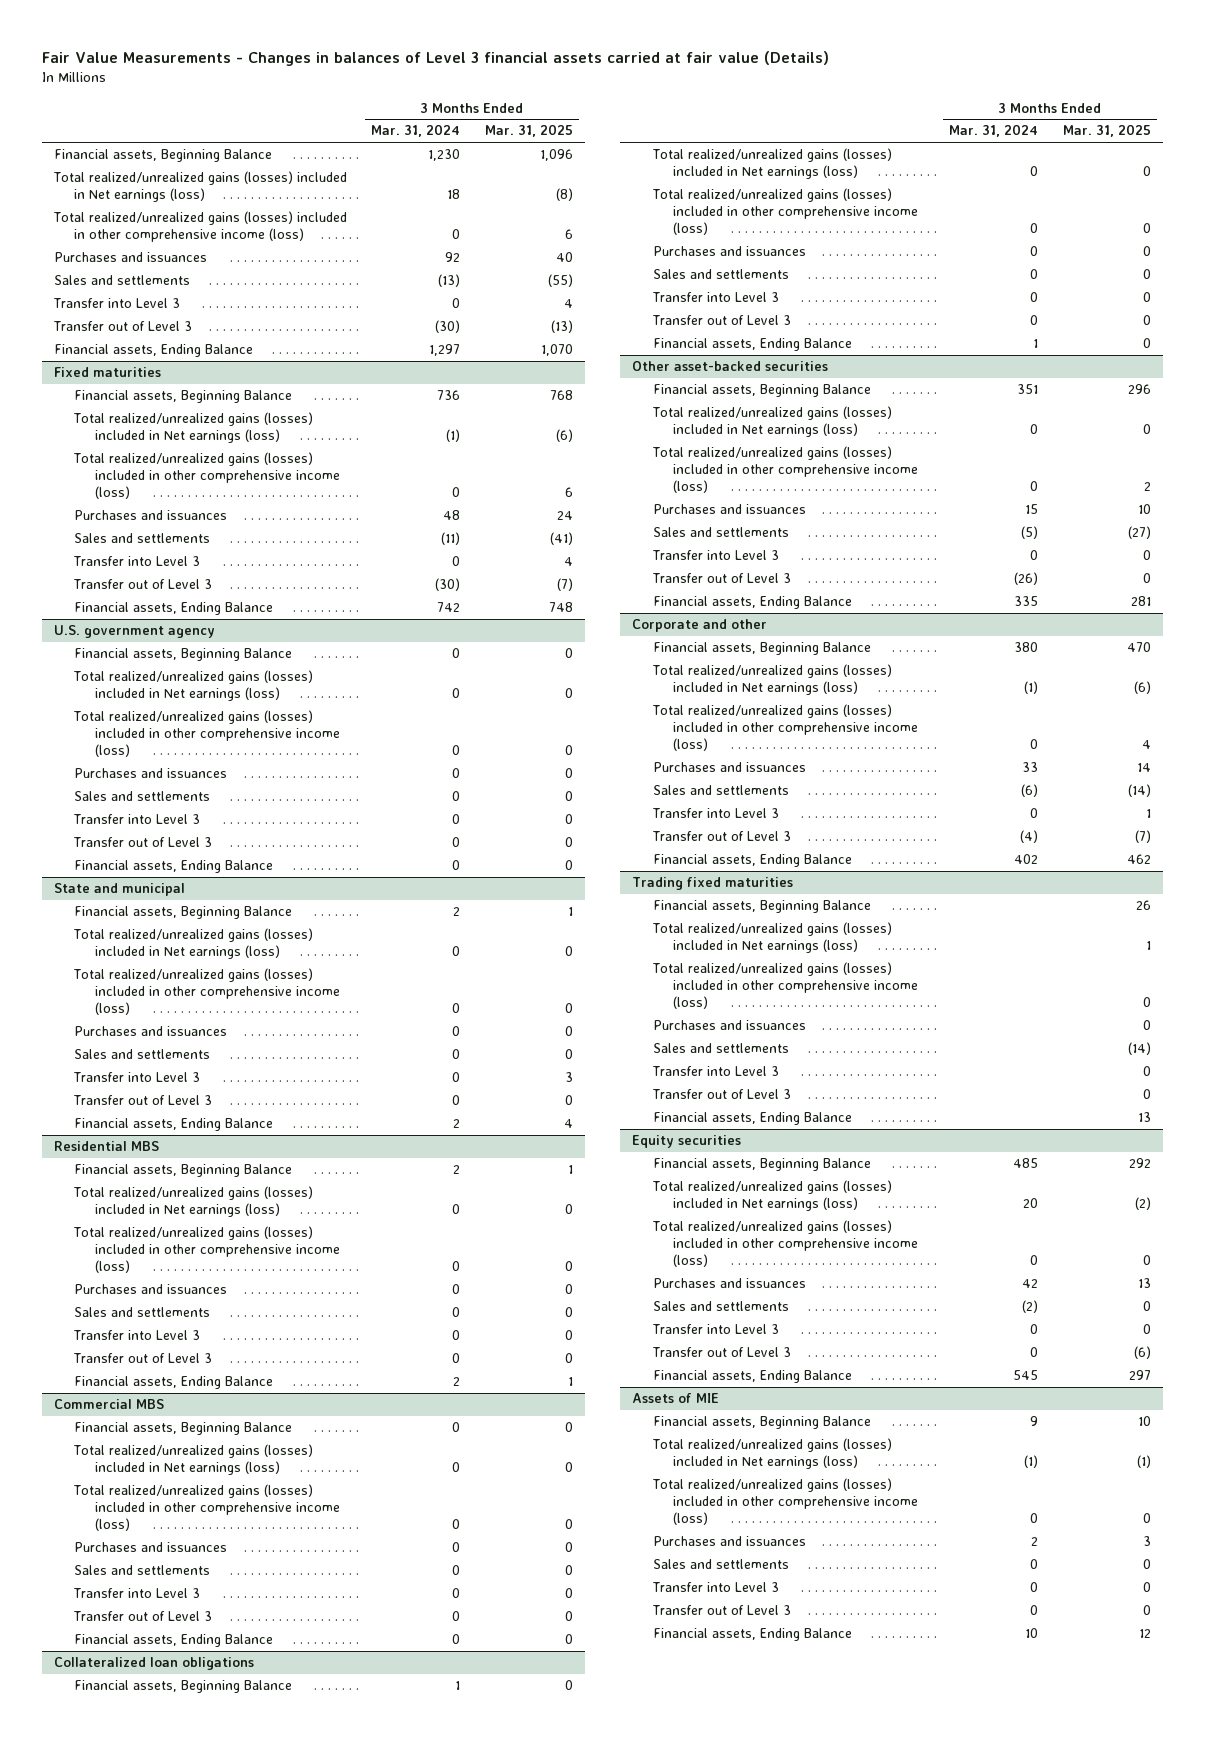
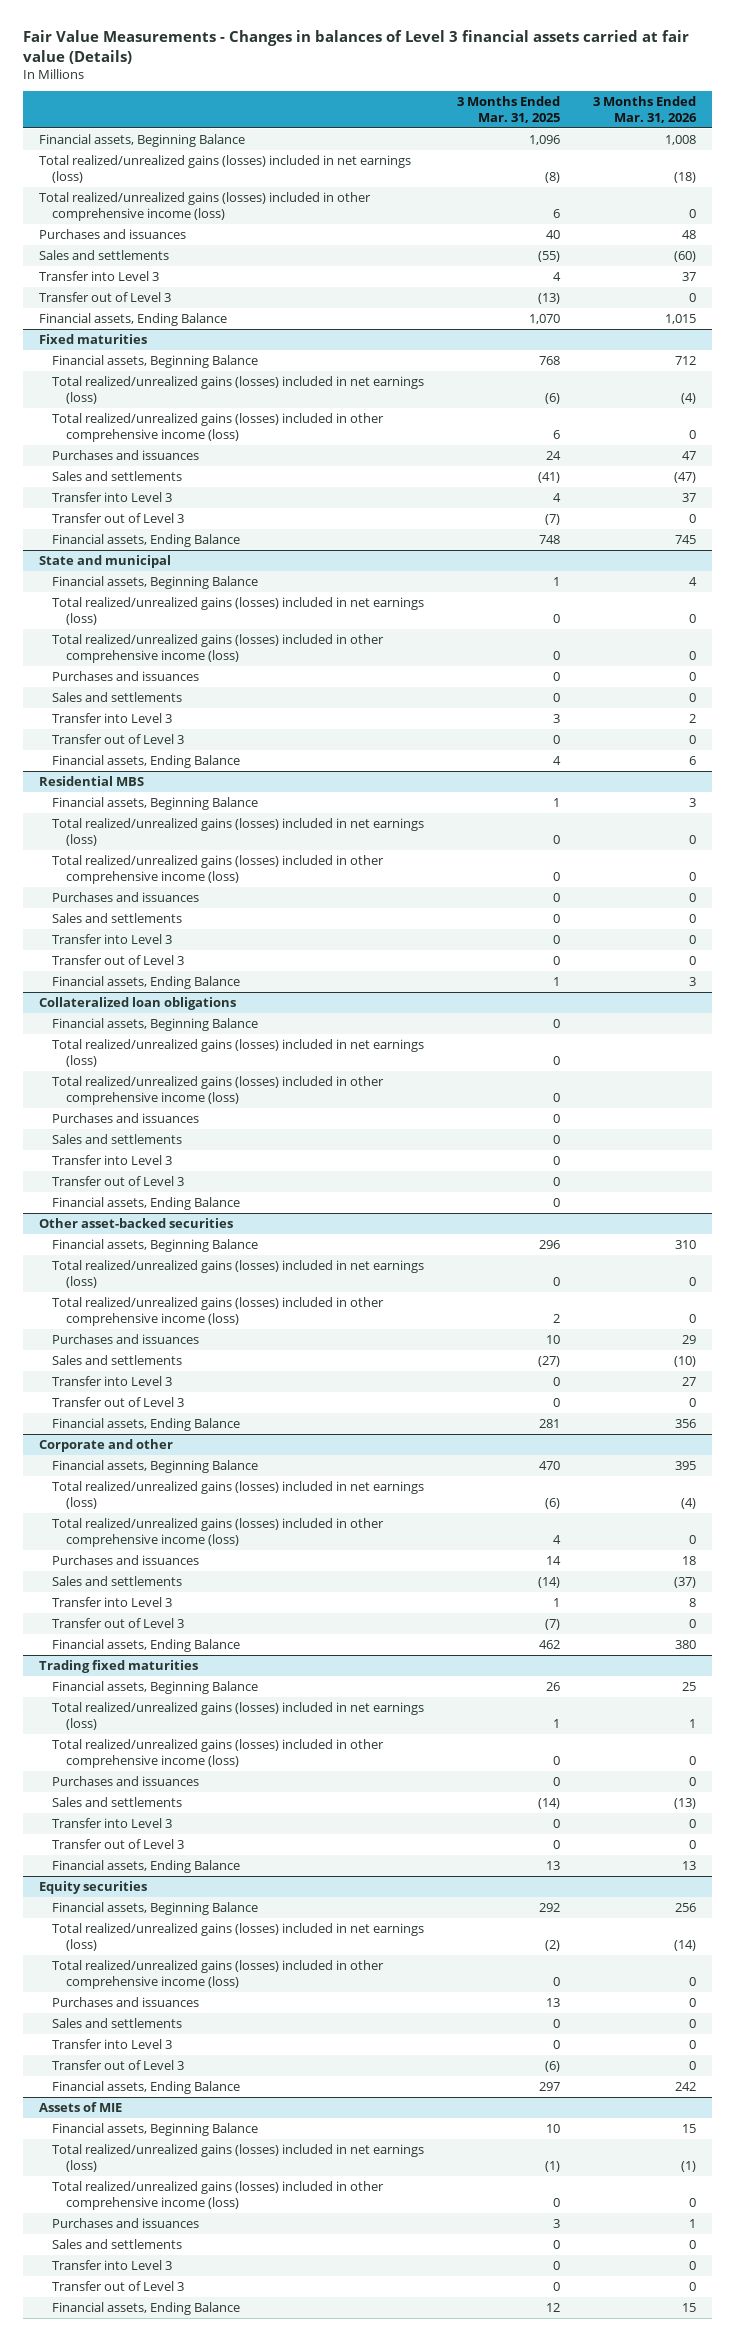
[371,124,461,138] Mar. 31, 2024 -> none
none -> [592,95,697,123] 3 Months Ended Mar. 31, 2026
[52,171,347,203] Total realized/unrealized gains (losses) included in Net earnings (loss) -> [39,154,412,183] Total realized/unrealized gains (losses) included in net earnings (loss)
[73,412,314,444] Total realized/unrealized gains (losses) included in Net earnings (loss) -> [52,375,425,404] Total realized/unrealized gains (losses) included in net earnings (loss)
[53,625,215,639] U.S. government agency -> none
[74,648,293,662] Financial assets, Beginning Balance -> none
[73,670,314,702] Total realized/unrealized gains (losses) included in Net earnings (loss) -> none
[73,710,341,758] Total realized/unrealized gains (losses) included in other comprehensive income (loss) -> none
[74,768,228,779] Purchases and issuances -> none
[74,791,211,802] Sales and settlements -> none
[73,814,201,825] Transfer into Level 3 -> none
[73,837,213,848] Transfer out of Level 3 -> none
[74,860,274,874] Financial assets, Ending Balance -> none
[73,928,314,960] Total realized/unrealized gains (losses) included in Net earnings (loss) -> [52,596,425,625] Total realized/unrealized gains (losses) included in net earnings (loss)
[73,1186,314,1218] Total realized/unrealized gains (losses) included in Net earnings (loss) -> [52,817,425,846] Total realized/unrealized gains (losses) included in net earnings (loss)
[53,1399,164,1410] Commercial MBS -> none
[74,1422,293,1436] Financial assets, Beginning Balance -> none
[73,1444,314,1476] Total realized/unrealized gains (losses) included in Net earnings (loss) -> none
[73,1484,341,1532] Total realized/unrealized gains (losses) included in other comprehensive income (loss) -> none
[74,1542,228,1553] Purchases and issuances -> none
[74,1565,211,1576] Sales and settlements -> none
[73,1588,201,1599] Transfer into Level 3 -> none
[73,1611,213,1622] Transfer out of Level 3 -> none
[74,1634,274,1648] Financial assets, Ending Balance -> none
[651,148,892,180] Total realized/unrealized gains (losses) included in Net earnings (loss) -> [52,1038,425,1067] Total realized/unrealized gains (losses) included in net earnings (loss)
[651,406,892,438] Total realized/unrealized gains (losses) included in Net earnings (loss) -> [52,1259,425,1288] Total realized/unrealized gains (losses) included in net earnings (loss)
[651,664,892,696] Total realized/unrealized gains (losses) included in Net earnings (loss) -> [52,1480,425,1509] Total realized/unrealized gains (losses) included in net earnings (loss)
[651,922,892,954] Total realized/unrealized gains (losses) included in Net earnings (loss) -> [52,1701,425,1730] Total realized/unrealized gains (losses) included in net earnings (loss)
[651,1180,892,1212] Total realized/unrealized gains (losses) included in Net earnings (loss) -> [52,1922,425,1951] Total realized/unrealized gains (losses) included in net earnings (loss)
[651,1438,892,1470] Total realized/unrealized gains (losses) included in Net earnings (loss) -> [52,2143,425,2172] Total realized/unrealized gains (losses) included in net earnings (loss)

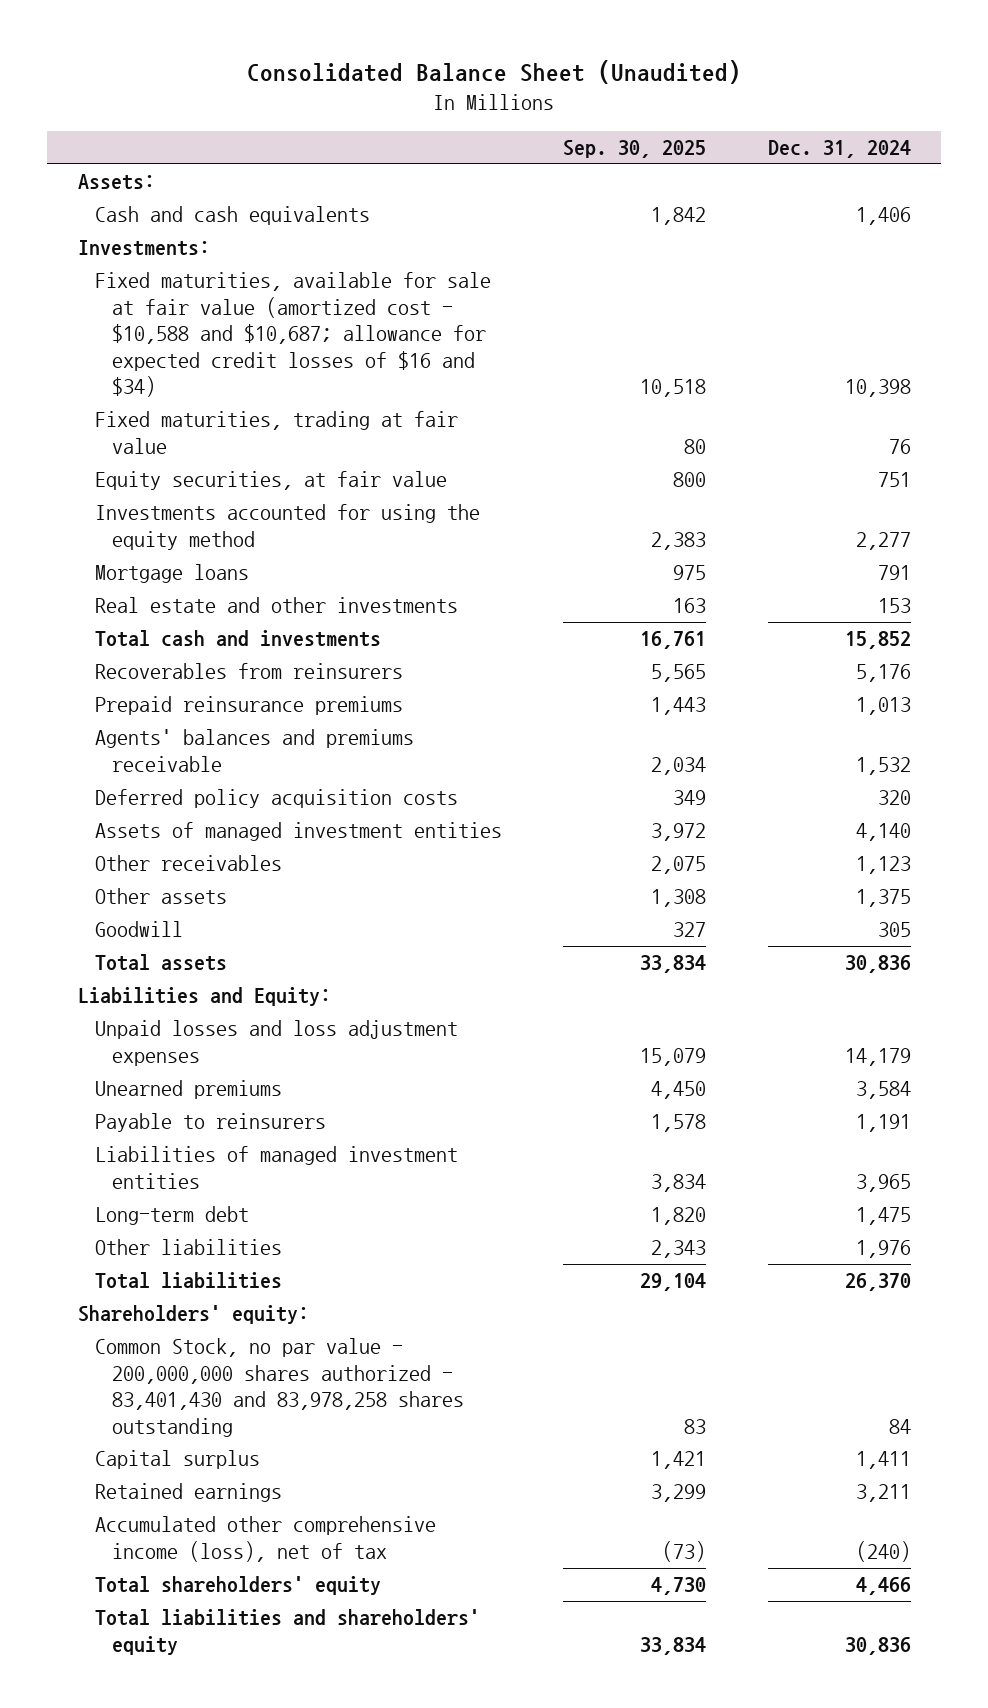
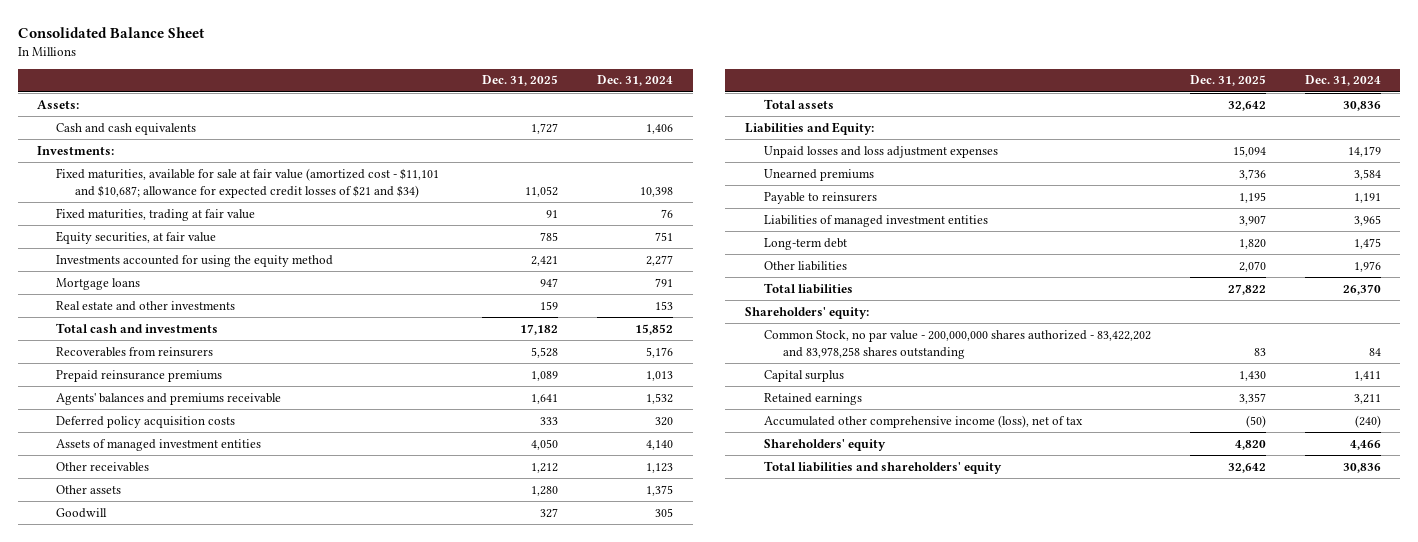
[247,60,742,85] Consolidated Balance Sheet (Unaudited) -> [17,26,205,38] Consolidated Balance Sheet
[563,140,707,159] Sep. 30, 2025 -> none
none -> [482,75,559,87] Dec. 31, 2025
[94,272,491,397] Fixed maturities, available for sale at fair value (amortized cost - $10,588 and $10,687; allowance for expected credit losses of $16 and $34) -> [56,167,440,198] Fixed maturities, available for sale at fair value (amortized cost - $11,101 and $10,687; allowance for expected credit losses of $21 and $34)
[94,1338,464,1437] Common Stock, no par value - 200,000,000 shares authorized - 83,401,430 and 83,978,258 shares outstanding -> [763,329,1151,359] Common Stock, no par value - 200,000,000 shares authorized - 83,422,202 and 83,978,258 shares outstanding
[94,1576,381,1596] Total shareholders' equity -> [763,438,886,451] Shareholders' equity

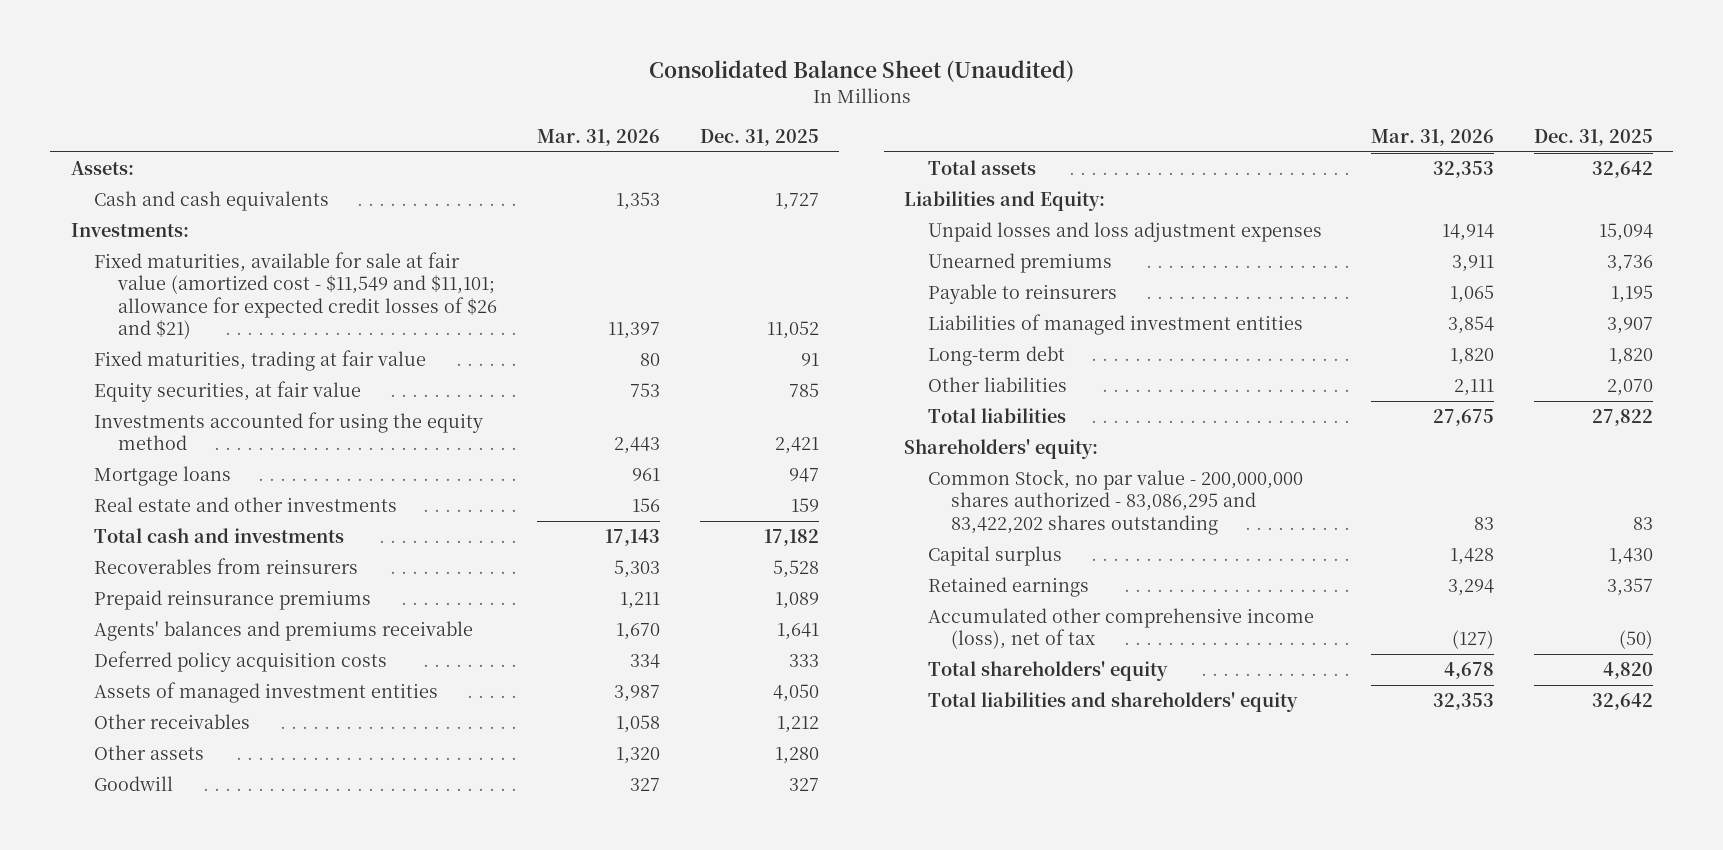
[17,26,205,38] Consolidated Balance Sheet -> [648,60,1074,83] Consolidated Balance Sheet (Unaudited)
[597,75,674,87] Dec. 31, 2024 -> none
none -> [536,128,660,146] Mar. 31, 2026
[56,167,440,198] Fixed maturities, available for sale at fair value (amortized cost - $11,101 and $10,687; allowance for expected credit losses of $21 and $34) -> [94,252,497,340] Fixed maturities, available for sale at fair value (amortized cost - $11,549 and $11,101; allowance for expected credit losses of $26 and $21)
[763,329,1151,359] Common Stock, no par value - 200,000,000 shares authorized - 83,422,202 and 83,978,258 shares outstanding -> [927,469,1303,535] Common Stock, no par value - 200,000,000 shares authorized - 83,086,295 and 83,422,202 shares outstanding
[763,438,886,451] Shareholders' equity -> [927,661,1168,682] Total shareholders' equity

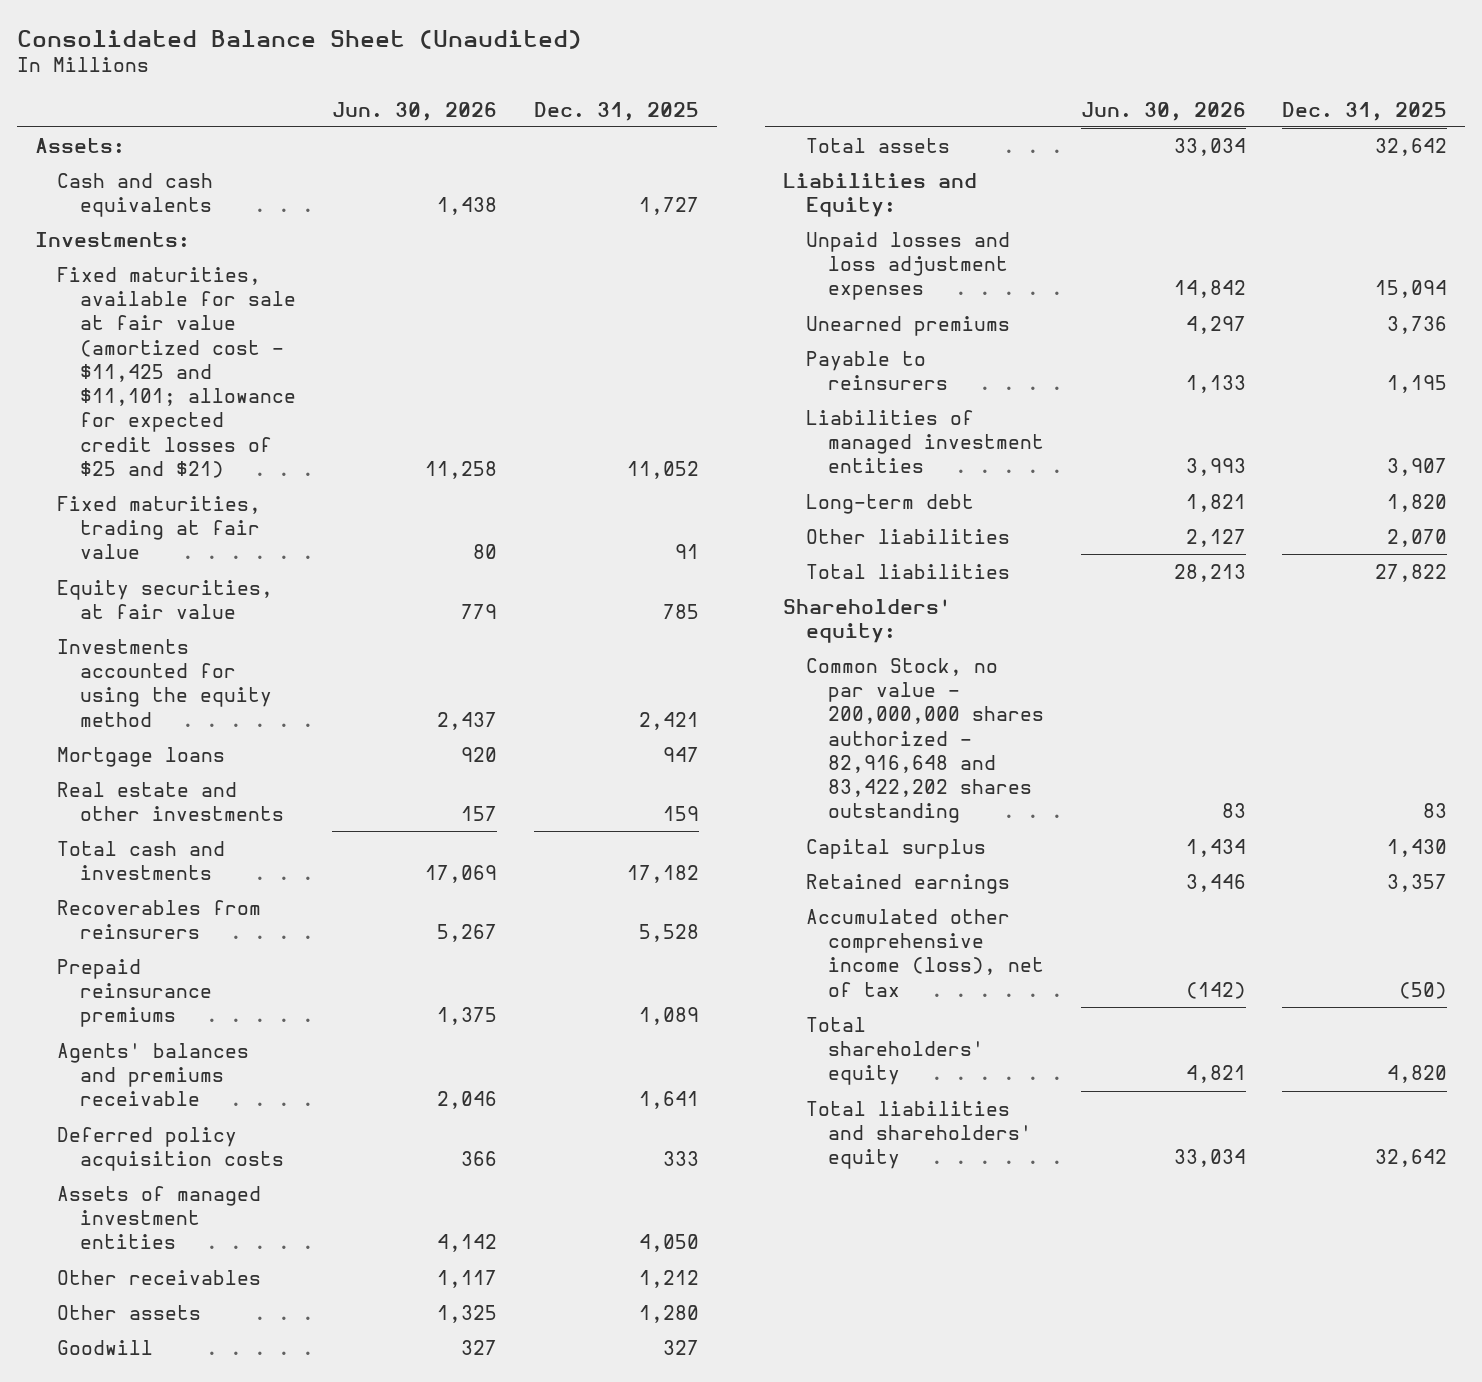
[536,128,660,146] Mar. 31, 2026 -> none
none -> [332,101,498,121] Jun. 30, 2026
[94,252,497,340] Fixed maturities, available for sale at fair value (amortized cost - $11,549 and $11,101; allowance for expected credit losses of $26 and $21) -> [57,266,297,478] Fixed maturities, available for sale at fair value (amortized cost - $11,425 and $11,101; allowance for expected credit losses of $25 and $21)
[927,469,1303,535] Common Stock, no par value - 200,000,000 shares authorized - 83,086,295 and 83,422,202 shares outstanding -> [805,657,1045,824] Common Stock, no par value - 200,000,000 shares authorized - 82,916,648 and 83,422,202 shares outstanding

